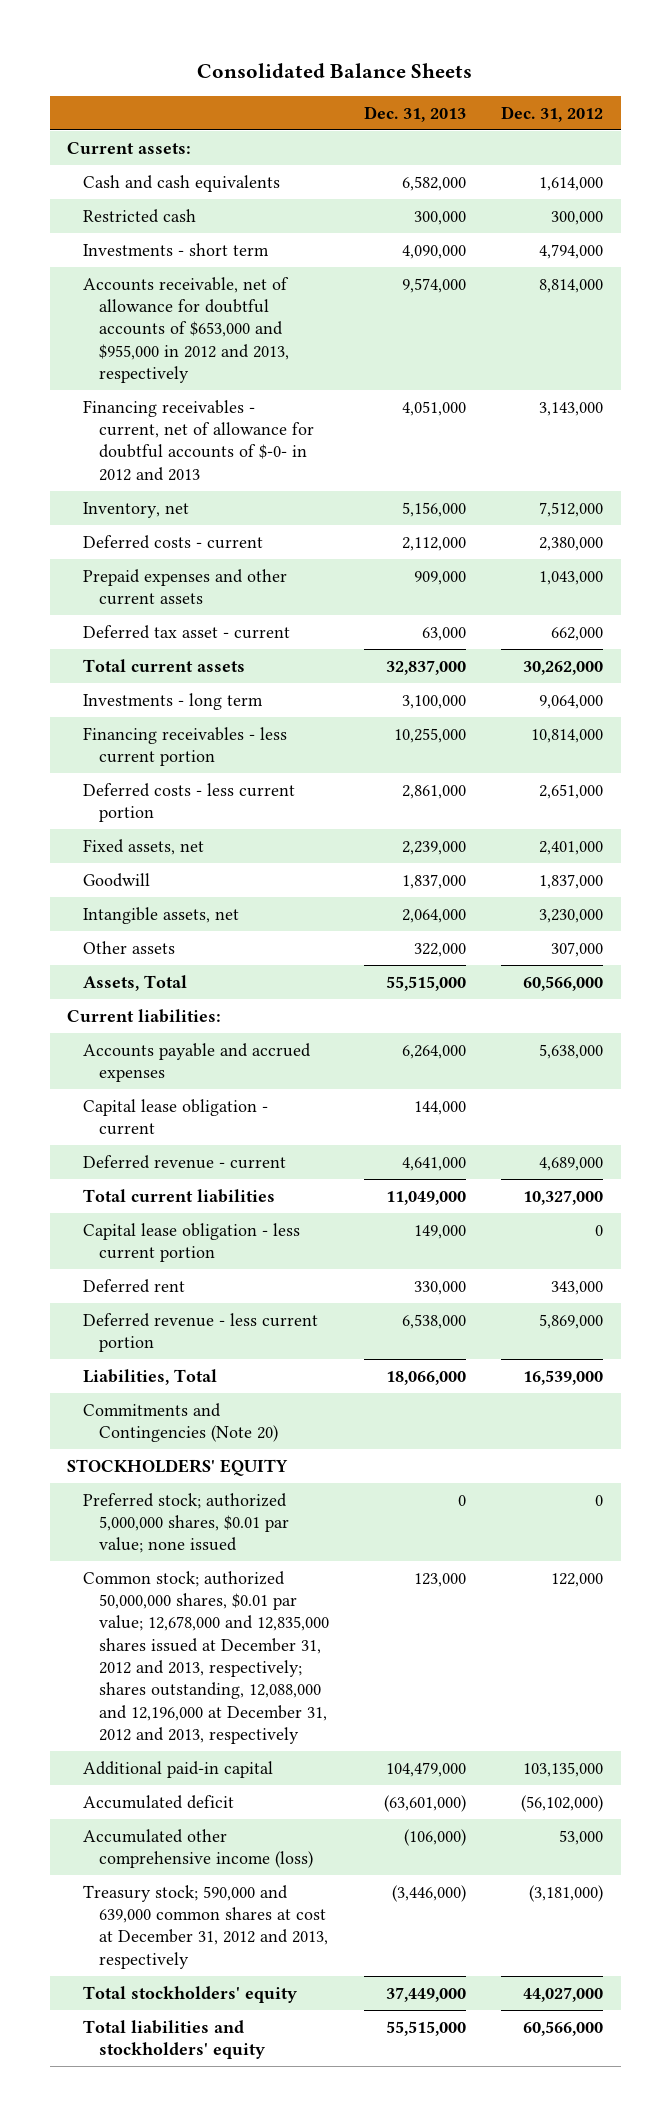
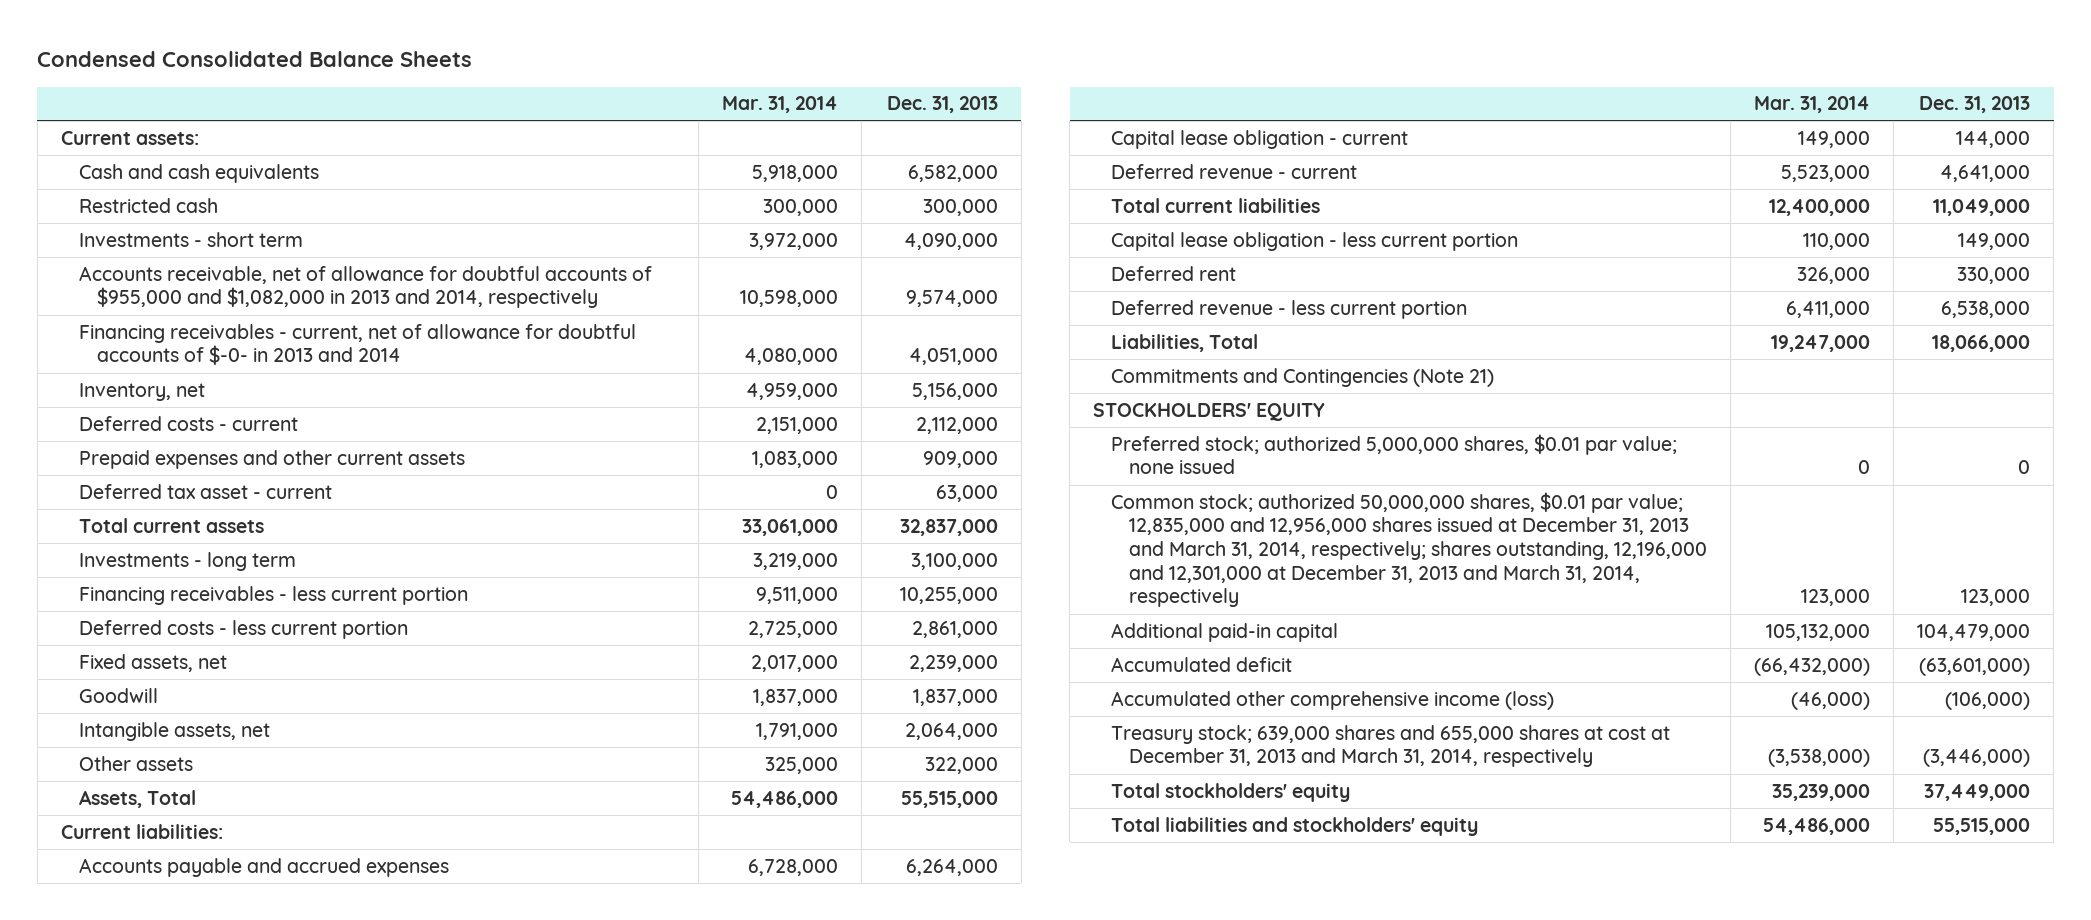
[197,62,473,78] Consolidated Balance Sheets -> [37,51,473,68] Condensed Consolidated Balance Sheets
[501,105,604,122] Dec. 31, 2012 -> none
none -> [721,96,838,114] Mar. 31, 2014
[83,276,290,384] Accounts receivable, net of allowance for doubtful accounts of $653,000 and $955,000 in 2012 and 2013, respectively -> [78,265,652,309] Accounts receivable, net of allowance for doubtful accounts of $955,000 and $1,082,000 in 2013 and 2014, respectively
[83,399,315,481] Financing receivables - current, net of allowance for doubtful accounts of $-0- in 2012 and 2013 -> [78,323,636,366] Financing receivables - current, net of allowance for doubtful accounts of $-0- in 2013 and 2014
[83,1402,279,1443] Commitments and Contingencies (Note 20) -> [1111,367,1495,387] Commitments and Contingencies (Note 21)
[83,1570,330,1744] Common stock; authorized 50,000,000 shares, $0.01 par value; 12,678,000 and 12,835,000 shares issued at December 31, 2012 and 2013, respectively; shares outstanding, 12,088,000 and 12,196,000 at December 31, 2012 and 2013, respectively -> [1111,491,1708,608] Common stock; authorized 50,000,000 shares, $0.01 par value; 12,835,000 and 12,956,000 shares issued at December 31, 2013 and March 31, 2014, respectively; shares outstanding, 12,196,000 and 12,301,000 at December 31, 2013 and March 31, 2014, respectively
[83,1884,329,1969] Treasury stock; 590,000 and 639,000 common shares at cost at December 31, 2012 and 2013, respectively -> [1111,724,1671,768] Treasury stock; 639,000 shares and 655,000 shares at cost at December 31, 2013 and March 31, 2014, respectively

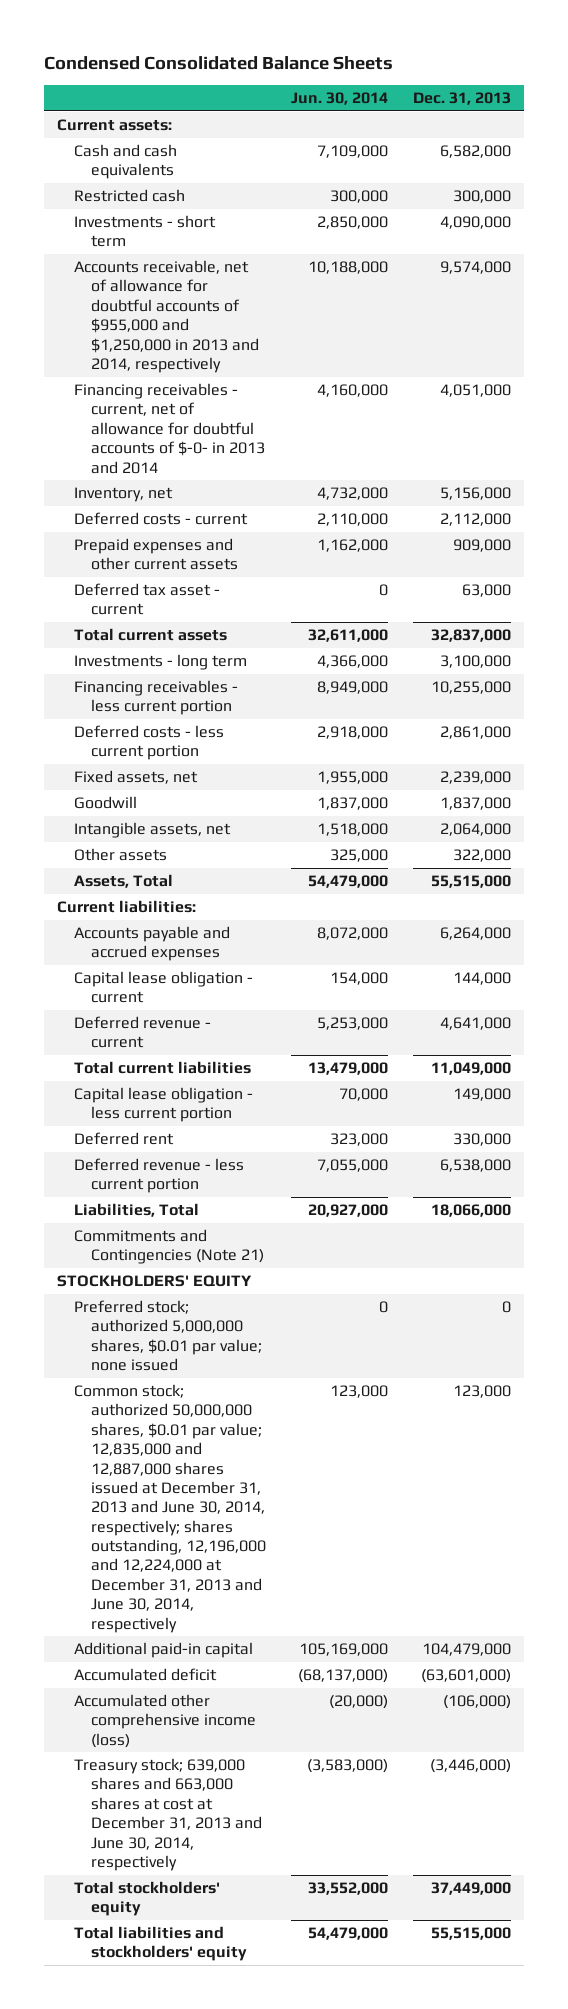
[721,96,838,114] Mar. 31, 2014 -> none
none -> [291,92,389,106] Jun. 30, 2014
[78,265,652,309] Accounts receivable, net of allowance for doubtful accounts of $955,000 and $1,082,000 in 2013 and 2014, respectively -> [73,260,259,373] Accounts receivable, net of allowance for doubtful accounts of $955,000 and $1,250,000 in 2013 and 2014, respectively
[1111,491,1708,608] Common stock; authorized 50,000,000 shares, $0.01 par value; 12,835,000 and 12,956,000 shares issued at December 31, 2013 and March 31, 2014, respectively; shares outstanding, 12,196,000 and 12,301,000 at December 31, 2013 and March 31, 2014, respectively -> [73,1384,266,1633] Common stock; authorized 50,000,000 shares, $0.01 par value; 12,835,000 and 12,887,000 shares issued at December 31, 2013 and June 30, 2014, respectively; shares outstanding, 12,196,000 and 12,224,000 at December 31, 2013 and June 30, 2014, respectively
[1111,724,1671,768] Treasury stock; 639,000 shares and 655,000 shares at cost at December 31, 2013 and March 31, 2014, respectively -> [73,1758,262,1871] Treasury stock; 639,000 shares and 663,000 shares at cost at December 31, 2013 and June 30, 2014, respectively

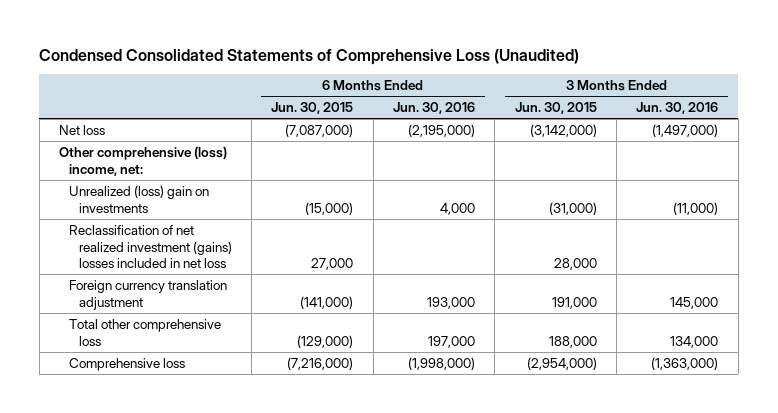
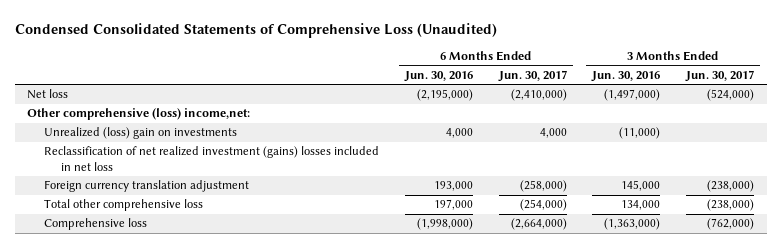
[271,102,354,115] Jun. 30, 2015 -> none
[514,102,597,115] Jun. 30, 2015 -> none
none -> [497,69,567,82] Jun. 30, 2017
none -> [685,69,755,82] Jun. 30, 2017
[59,146,228,176] Other comprehensive (loss) income, net: -> [27,108,251,121] Other comprehensive (loss) income,net:

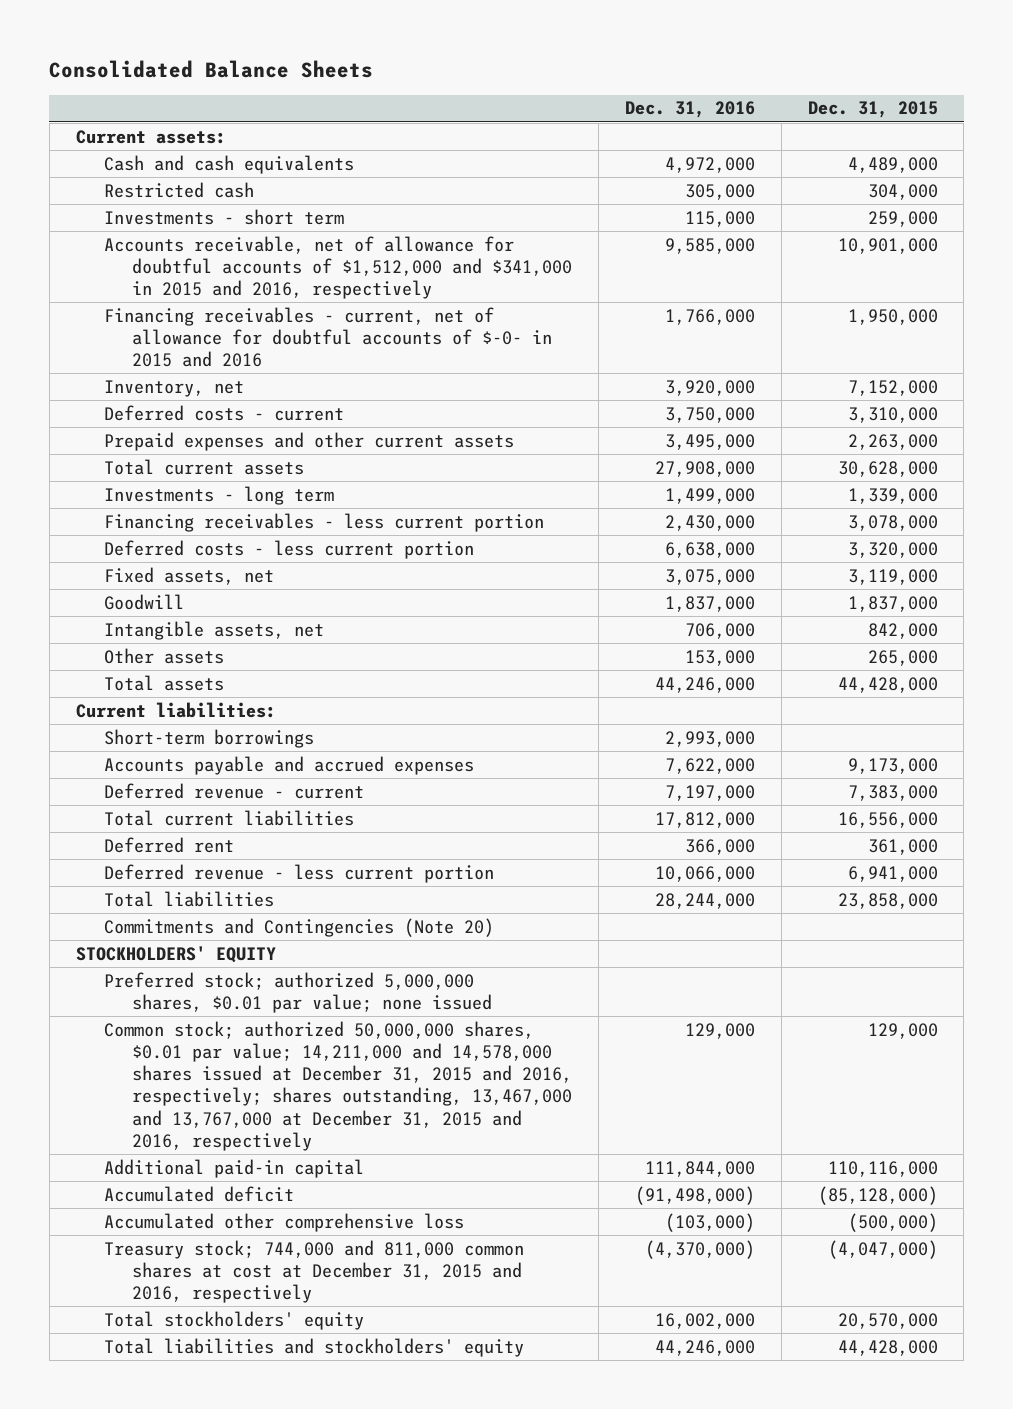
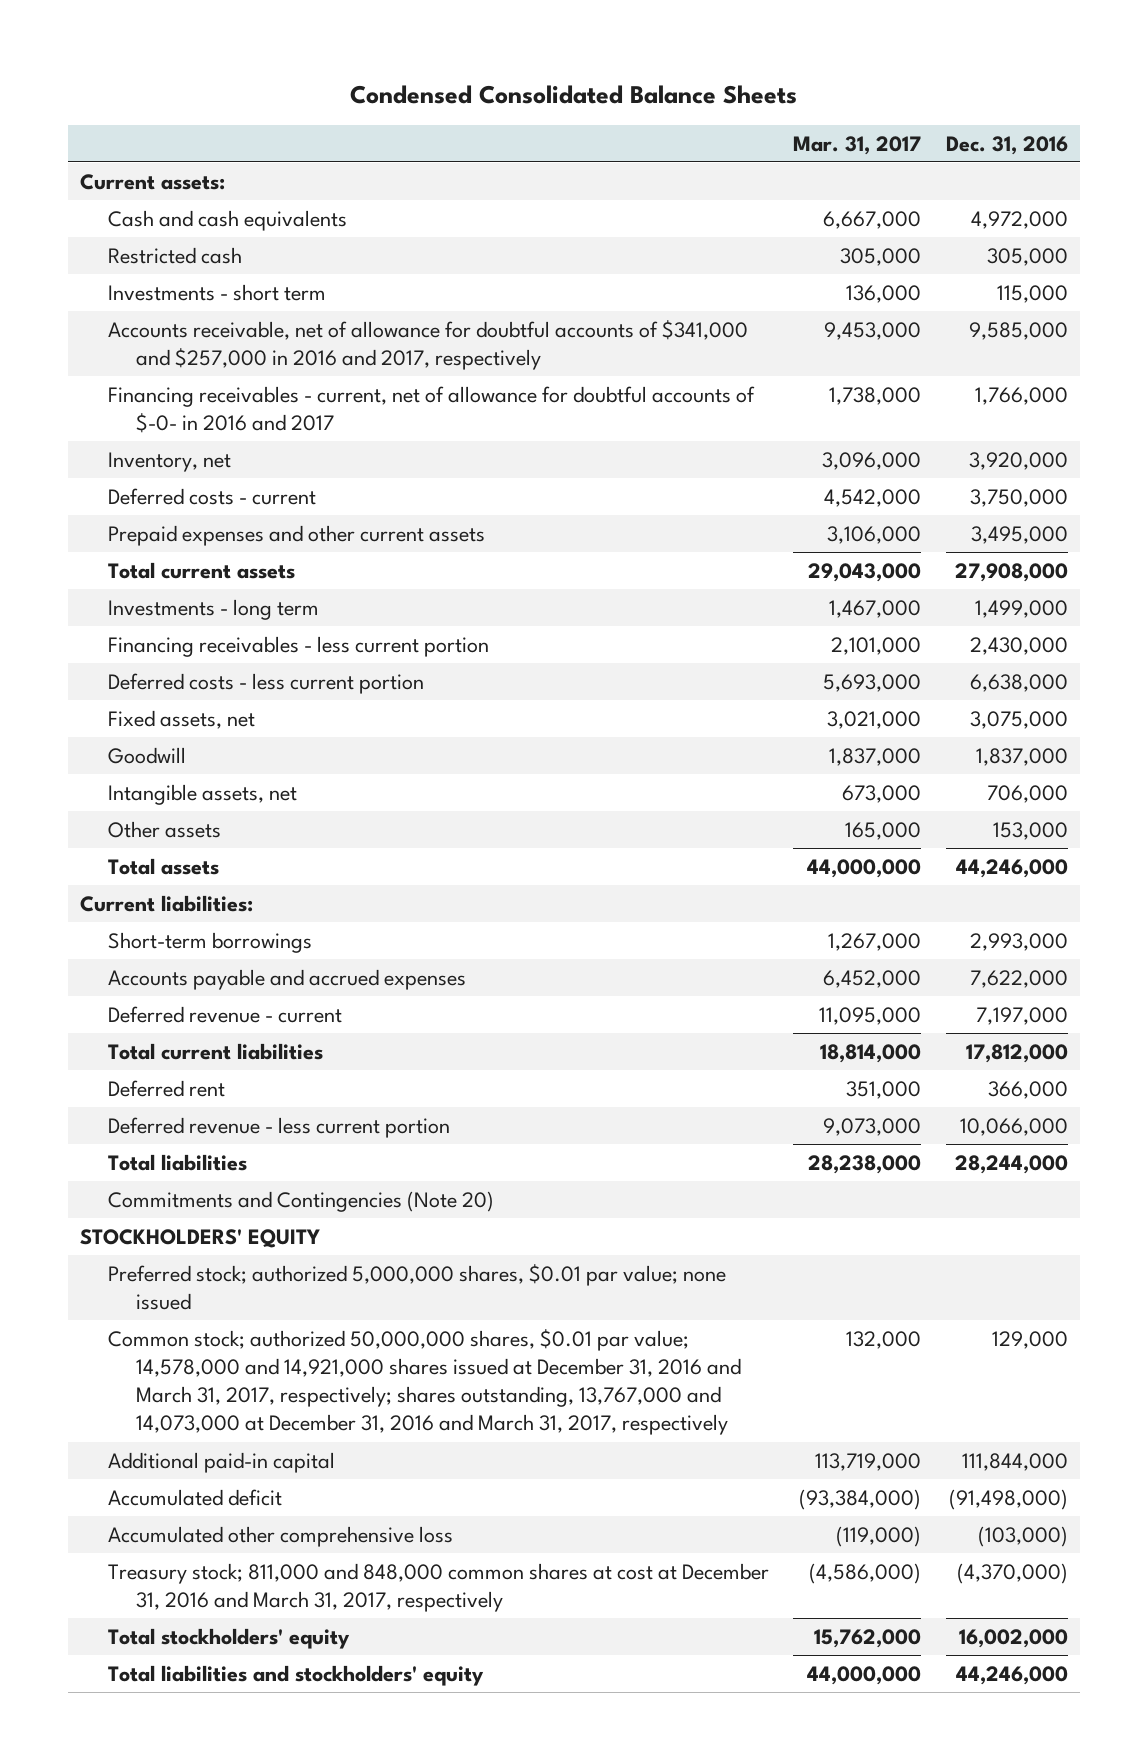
[49,59,374,78] Consolidated Balance Sheets -> [349,84,797,104] Condensed Consolidated Balance Sheets
[807,101,938,119] Dec. 31, 2015 -> none
none -> [793,135,922,155] Mar. 31, 2017
[103,235,573,300] Accounts receivable, net of allowance for doubtful accounts of $1,512,000 and $341,000 in 2015 and 2016, respectively -> [108,319,749,371] Accounts receivable, net of allowance for doubtful accounts of $341,000 and $257,000 in 2016 and 2017, respectively
[103,306,553,368] Financing receivables - current, net of allowance for doubtful accounts of $-0- in 2015 and 2016 -> [108,385,756,434] Financing receivables - current, net of allowance for doubtful accounts of $-0- in 2016 and 2017
[103,1020,573,1151] Common stock; authorized 50,000,000 shares, $0.01 par value; 14,211,000 and 14,578,000 shares issued at December 31, 2015 and 2016, respectively; shares outstanding, 13,467,000 and 13,767,000 at December 31, 2015 and 2016, respectively -> [108,1328,742,1436] Common stock; authorized 50,000,000 shares, $0.01 par value; 14,578,000 and 14,921,000 shares issued at December 31, 2016 and March 31, 2017, respectively; shares outstanding, 13,767,000 and 14,073,000 at December 31, 2016 and March 31, 2017, respectively
[103,1239,524,1304] Treasury stock; 744,000 and 811,000 common shares at cost at December 31, 2015 and 2016, respectively -> [108,1562,770,1613] Treasury stock; 811,000 and 848,000 common shares at cost at December 31, 2016 and March 31, 2017, respectively

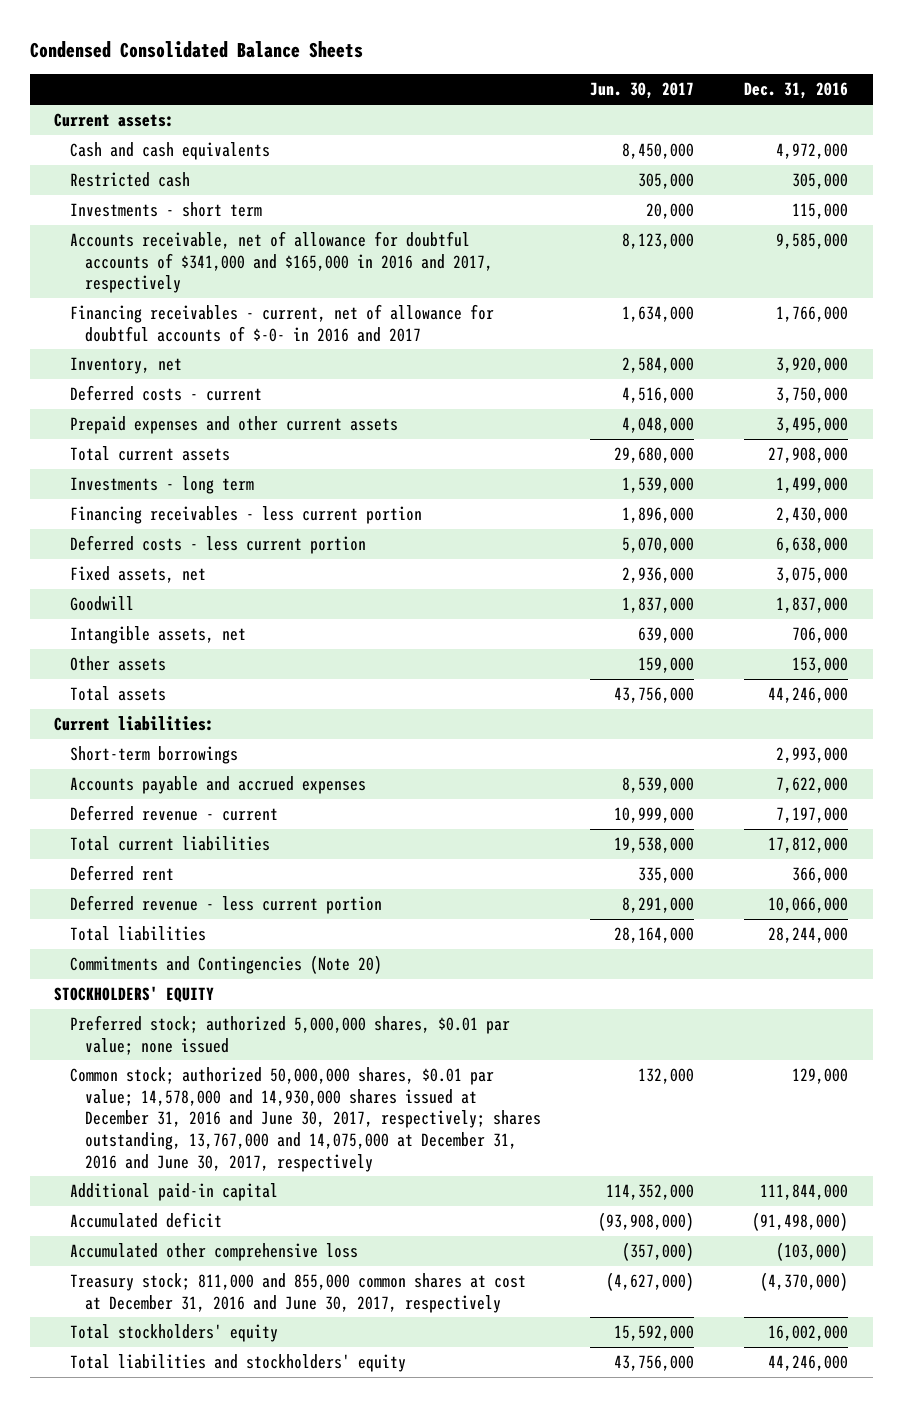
[793,135,922,155] Mar. 31, 2017 -> none
none -> [590,82,695,100] Jun. 30, 2017
[108,319,749,371] Accounts receivable, net of allowance for doubtful accounts of $341,000 and $257,000 in 2016 and 2017, respectively -> [69,231,493,294] Accounts receivable, net of allowance for doubtful accounts of $341,000 and $165,000 in 2016 and 2017, respectively
[108,1328,742,1436] Common stock; authorized 50,000,000 shares, $0.01 par value; 14,578,000 and 14,921,000 shares issued at December 31, 2016 and March 31, 2017, respectively; shares outstanding, 13,767,000 and 14,073,000 at December 31, 2016 and March 31, 2017, respectively -> [69,1067,541,1172] Common stock; authorized 50,000,000 shares, $0.01 par value; 14,578,000 and 14,930,000 shares issued at December 31, 2016 and June 30, 2017, respectively; shares outstanding, 13,767,000 and 14,075,000 at December 31, 2016 and June 30, 2017, respectively
[108,1562,770,1613] Treasury stock; 811,000 and 848,000 common shares at cost at December 31, 2016 and March 31, 2017, respectively -> [69,1273,526,1313] Treasury stock; 811,000 and 855,000 common shares at cost at December 31, 2016 and June 30, 2017, respectively

